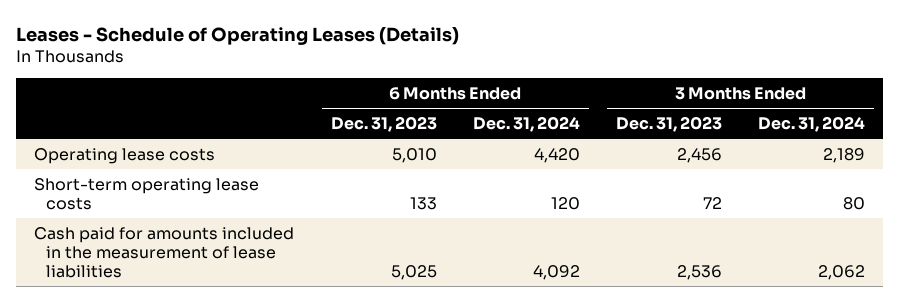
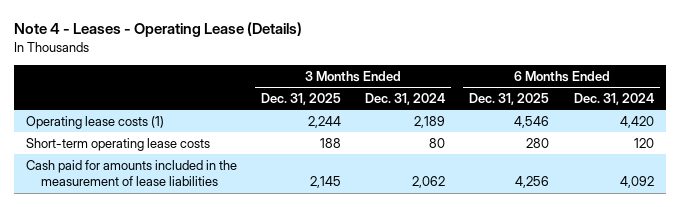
[16,26,460,45] Leases - Schedule of Operating Leases (Details) -> [13,22,302,38] Note 4 - Leases - Operating Lease (Details)
[330,115,437,132] Dec. 31, 2023 -> none
[616,115,723,132] Dec. 31, 2023 -> none
none -> [260,92,341,105] Dec. 31, 2025
none -> [469,92,550,105] Dec. 31, 2025
[34,147,216,164] Operating lease costs -> [25,115,164,129] Operating lease costs (1)

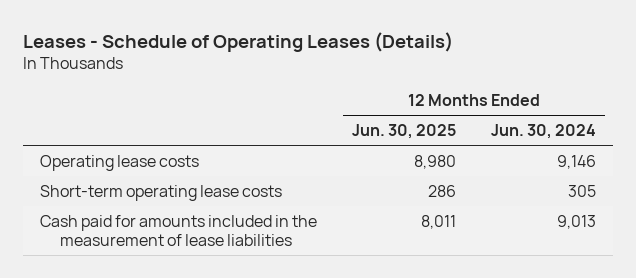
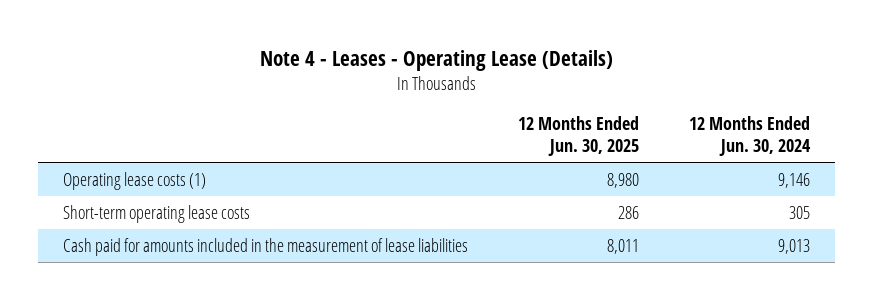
[22,31,453,52] Leases - Schedule of Operating Leases (Details) -> [259,49,613,71] Note 4 - Leases - Operating Lease (Details)
[40,154,200,171] Operating lease costs -> [63,171,207,190] Operating lease costs (1)

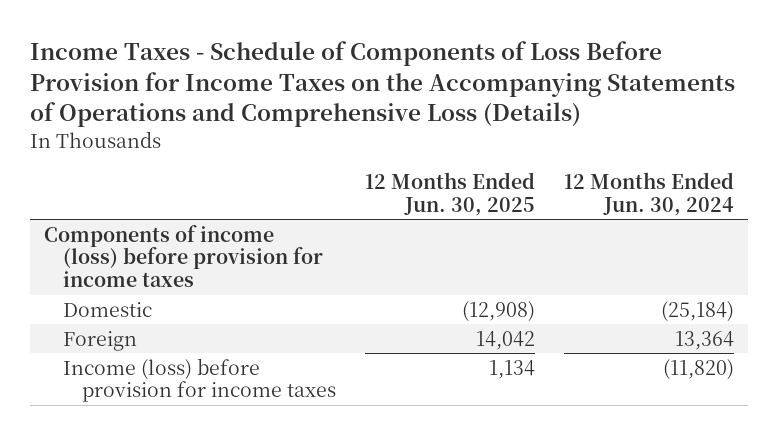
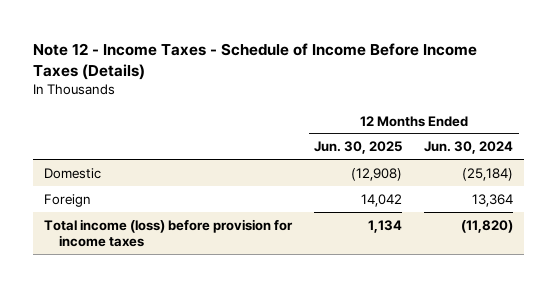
[29,41,735,128] Income Taxes - Schedule of Components of Loss Before Provision for Income Taxes on the Accompanying Statements of Operations and Comprehensive Loss (Details) -> [33,42,478,80] Note 12 - Income Taxes - Schedule of Income Before Income Taxes (Details)
[44,224,324,288] Components of income (loss) before provision for income taxes -> none
[63,357,337,403] Income (loss) before provision for income taxes -> [44,218,294,247] Total income (loss) before provision for income taxes

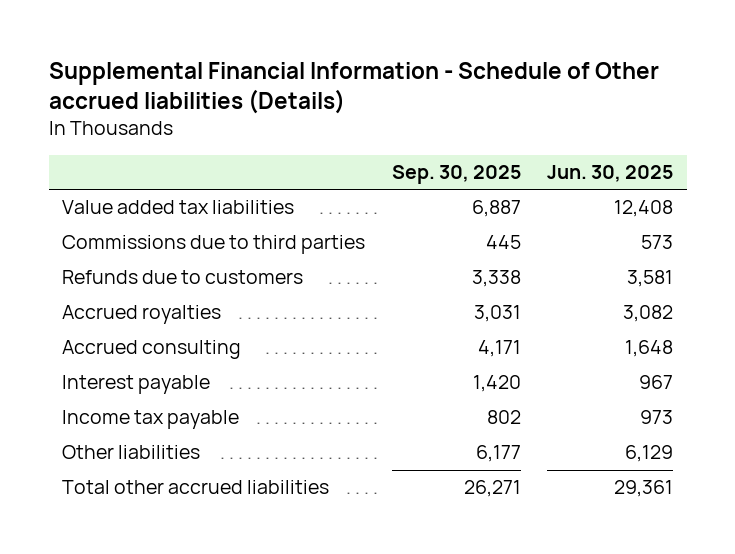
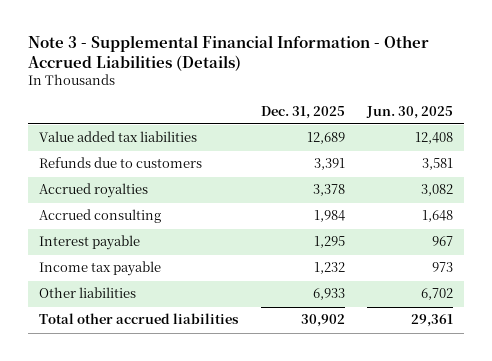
[48,61,659,114] Supplemental Financial Information - Schedule of Other accrued liabilities (Details) -> [28,35,430,71] Note 3 - Supplemental Financial Information - Other Accrued Liabilities (Details)
[391,165,521,185] Sep. 30, 2025 -> none
none -> [260,105,345,119] Dec. 31, 2025
[61,235,365,255] Commissions due to third parties -> none
[625,445,674,463] 6,129 -> [420,288,453,301] 6,702

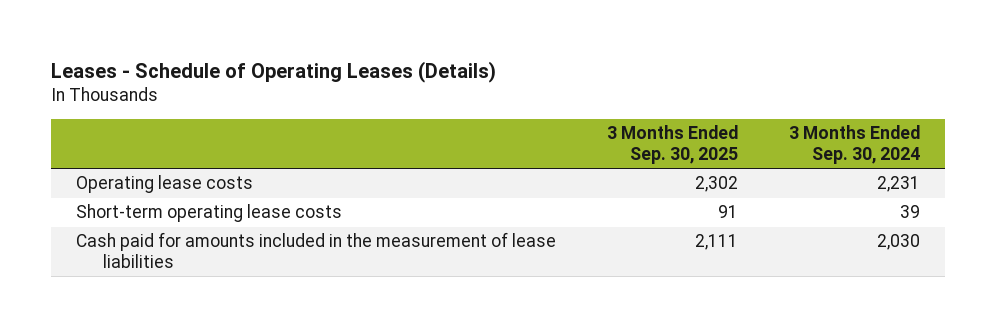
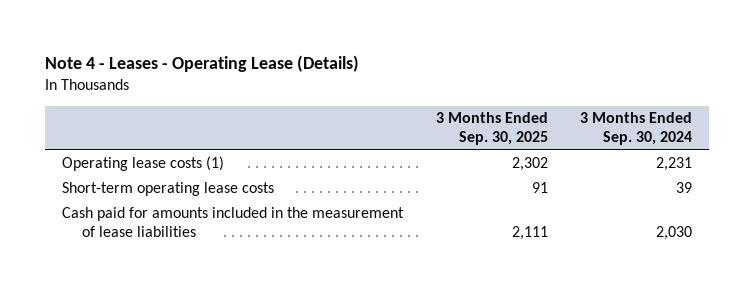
[51,60,497,83] Leases - Schedule of Operating Leases (Details) -> [45,55,360,73] Note 4 - Leases - Operating Lease (Details)
[76,175,254,194] Operating lease costs -> [61,156,224,172] Operating lease costs (1)

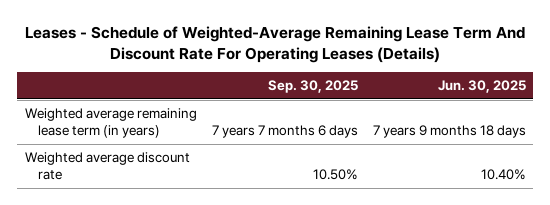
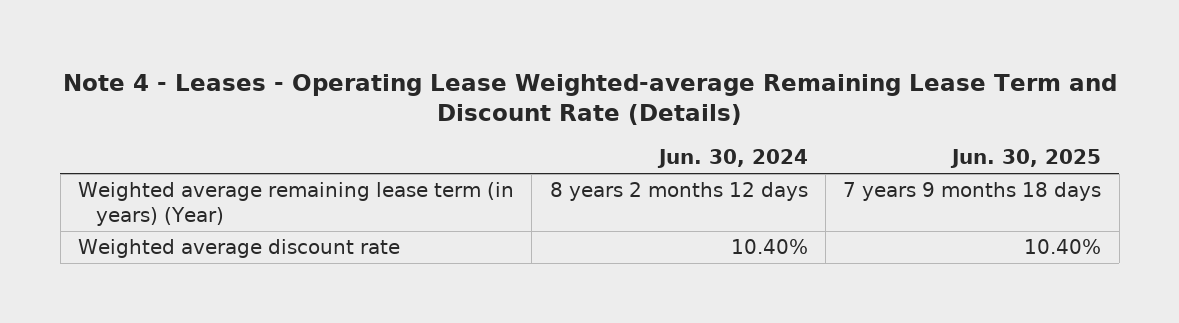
[25,26,526,63] Leases - Schedule of Weighted-Average Remaining Lease Term And Discount Rate For Operating Leases (Details) -> [62,73,1117,126] Note 4 - Leases - Operating Lease Weighted-average Remaining Lease Term and Discount Rate (Details)
[267,80,358,94] Sep. 30, 2025 -> none
none -> [656,149,808,169] Jun. 30, 2024
[24,107,197,139] Weighted average remaining lease term (in years) -> [78,182,515,227] Weighted average remaining lease term (in years) (Year)

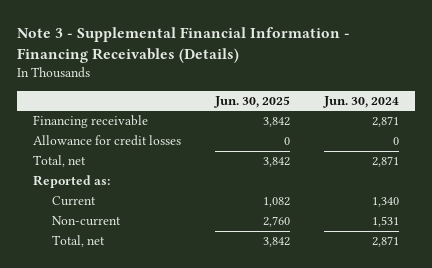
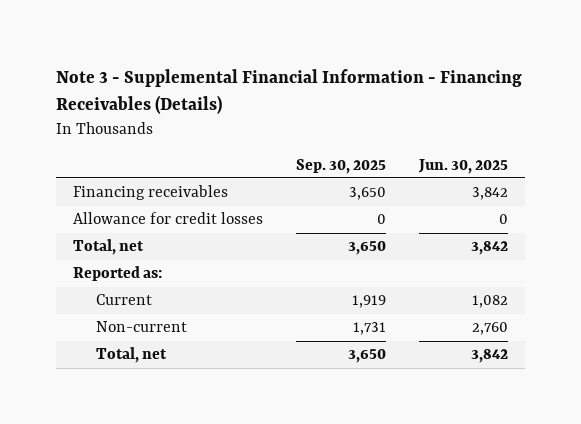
[322,96,399,109] Jun. 30, 2024 -> none
none -> [296,158,387,174] Sep. 30, 2025
[33,115,149,129] Financing receivable -> [72,185,228,201] Financing receivables

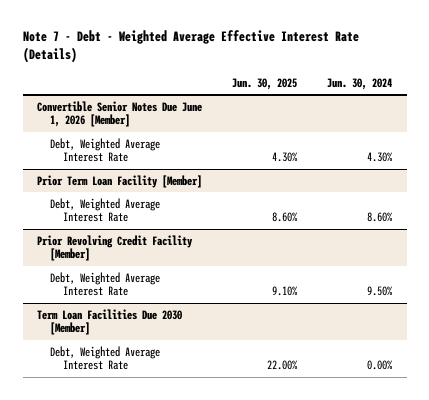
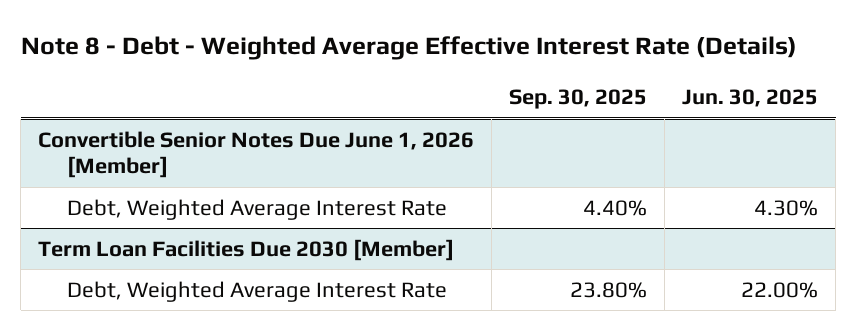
[22,29,359,64] Note 7 - Debt - Weighted Average Effective Interest Rate (Details) -> [20,36,797,61] Note 8 - Debt - Weighted Average Effective Interest Rate (Details)
[326,77,392,90] Jun. 30, 2024 -> none
none -> [509,89,648,110] Sep. 30, 2025
[37,174,203,188] Prior Term Loan Facility [Member] -> none
[50,197,161,223] Debt, Weighted Average Interest Rate -> none
[37,234,194,262] Prior Revolving Credit Facility [Member] -> none
[50,271,161,297] Debt, Weighted Average Interest Rate -> none

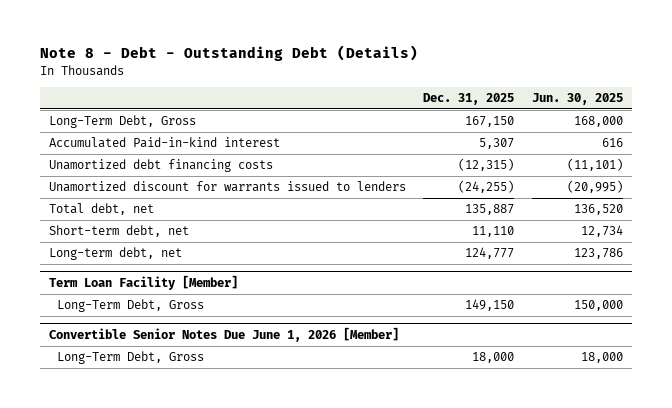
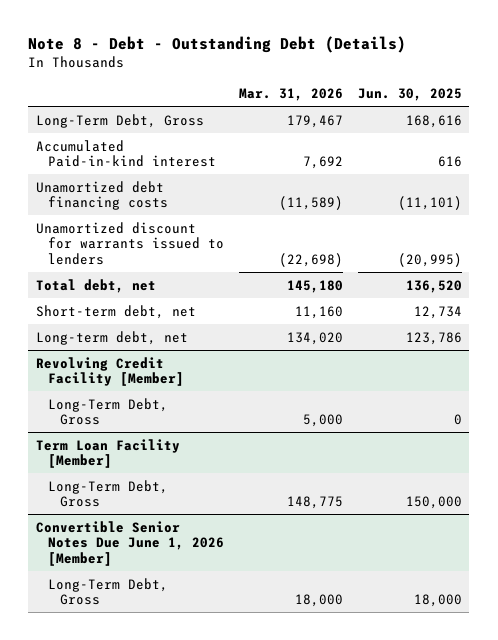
[423,93,515,106] Dec. 31, 2025 -> none
none -> [238,87,343,101] Mar. 31, 2026
[574,116,624,128] 168,000 -> [405,114,462,128] 168,616
none -> [35,356,184,387] Revolving Credit Facility [Member]
none -> [47,397,168,426] Long-Term Debt, Gross

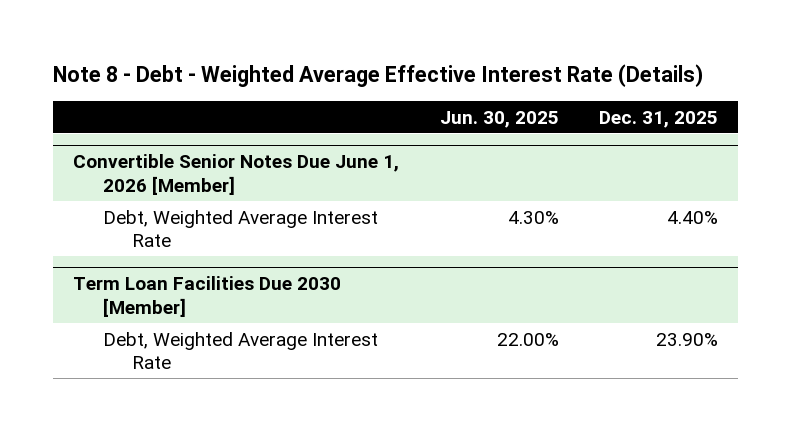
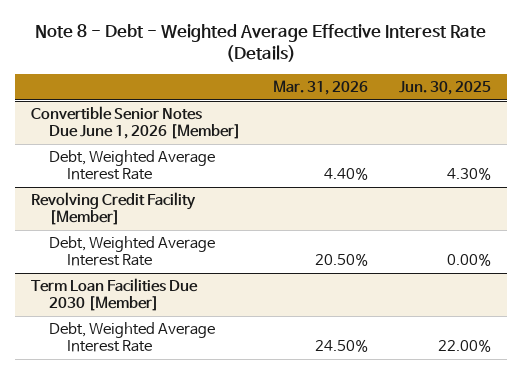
[599,110,719,128] Dec. 31, 2025 -> none
none -> [272,79,368,95] Mar. 31, 2026
none -> [30,192,196,226] Revolving Credit Facility [Member]
none -> [49,236,216,267] Debt, Weighted Average Interest Rate

